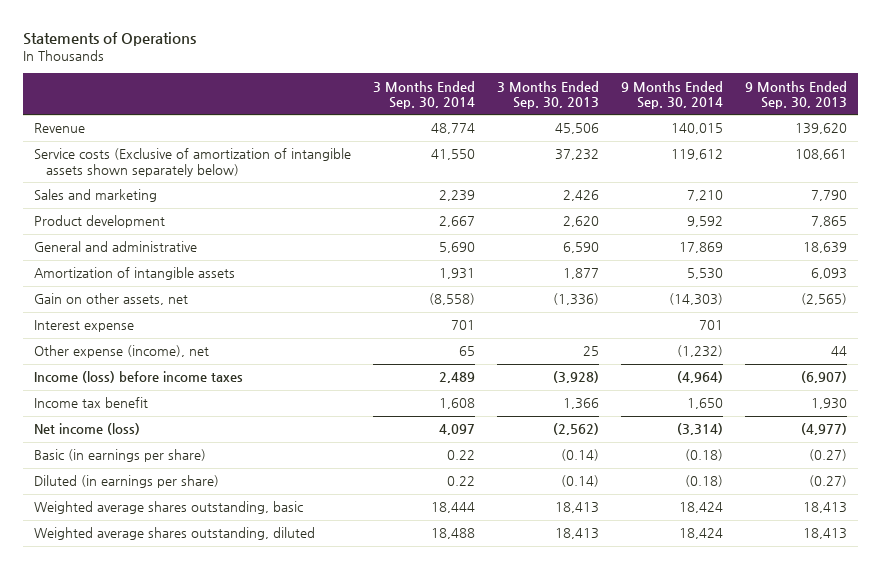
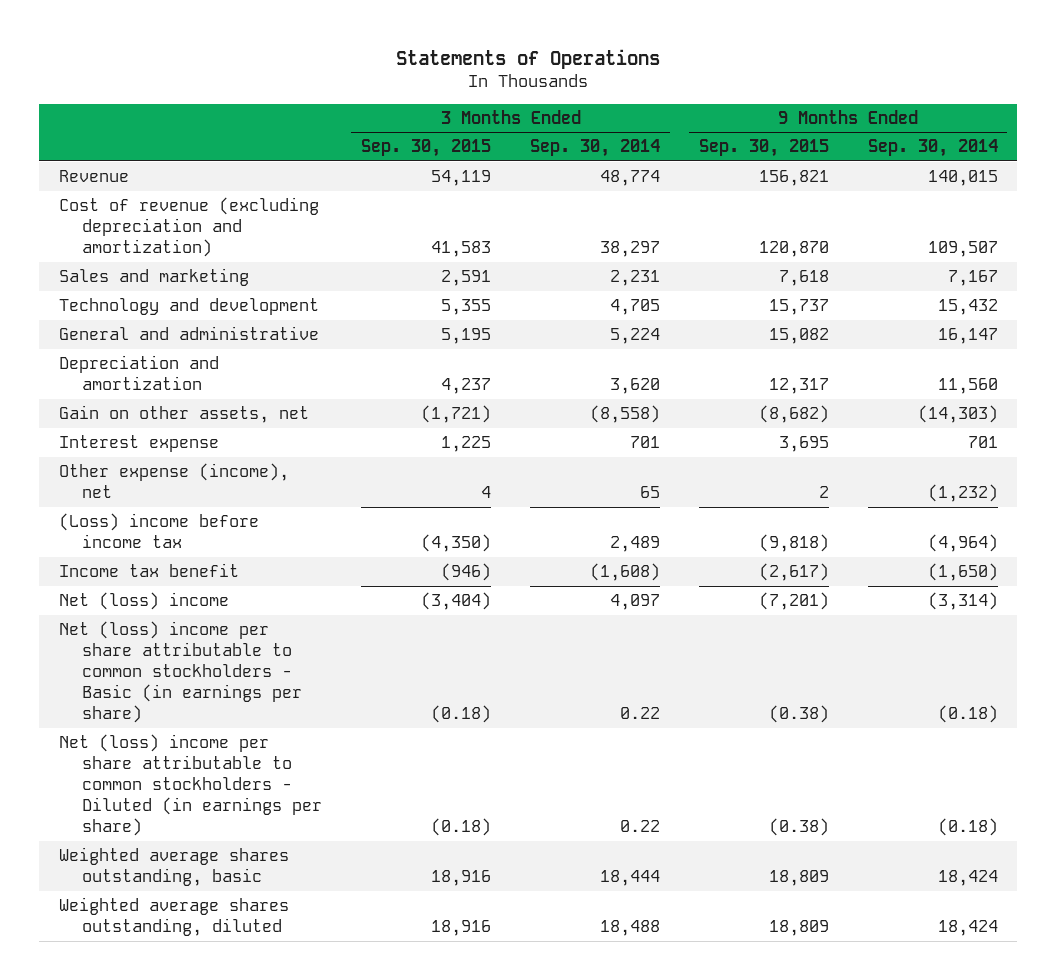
[496,80,599,109] 3 Months Ended Sep. 30, 2013 -> none
[744,80,847,109] 9 Months Ended Sep. 30, 2013 -> none
none -> [361,139,492,158] Sep. 30, 2015
none -> [698,139,829,158] Sep. 30, 2015
[33,148,351,177] Service costs (Exclusive of amortization of intangible assets shown separately below) -> none
[33,267,235,281] Amortization of intangible assets -> none
none -> [58,197,319,258] Cost of revenue (excluding depreciation and amortization)
[438,190,475,202] 2,239 -> [609,270,660,287] 2,231
[686,190,723,202] 7,210 -> [947,270,998,287] 7,167
[33,215,165,229] Product development -> [58,298,319,316] Technology and development
[438,216,475,228] 2,667 -> [609,299,660,316] 4,705
[686,216,723,228] 9,592 -> [937,299,998,316] 15,432
[438,242,475,254] 5,690 -> [609,328,660,345] 5,224
[678,242,723,254] 17,869 -> [937,328,998,345] 16,147
none -> [58,355,219,391] Depreciation and amortization
[33,371,243,384] Income (loss) before income taxes -> [58,513,259,549] (Loss) income before income tax
[438,398,475,410] 1,608 -> [589,563,660,582] (1,608)
[686,398,723,410] 1,650 -> [927,563,998,582] (1,650)
[33,423,140,436] Net income (loss) -> [58,592,229,611] Net (loss) income
[33,449,206,463] Basic (in earnings per share) -> [58,621,303,724] Net (loss) income per share attributable to common stockholders - Basic (in earnings per share)
[33,475,219,489] Diluted (in earnings per share) -> [58,734,323,837] Net (loss) income per share attributable to common stockholders - Diluted (in earnings per share)

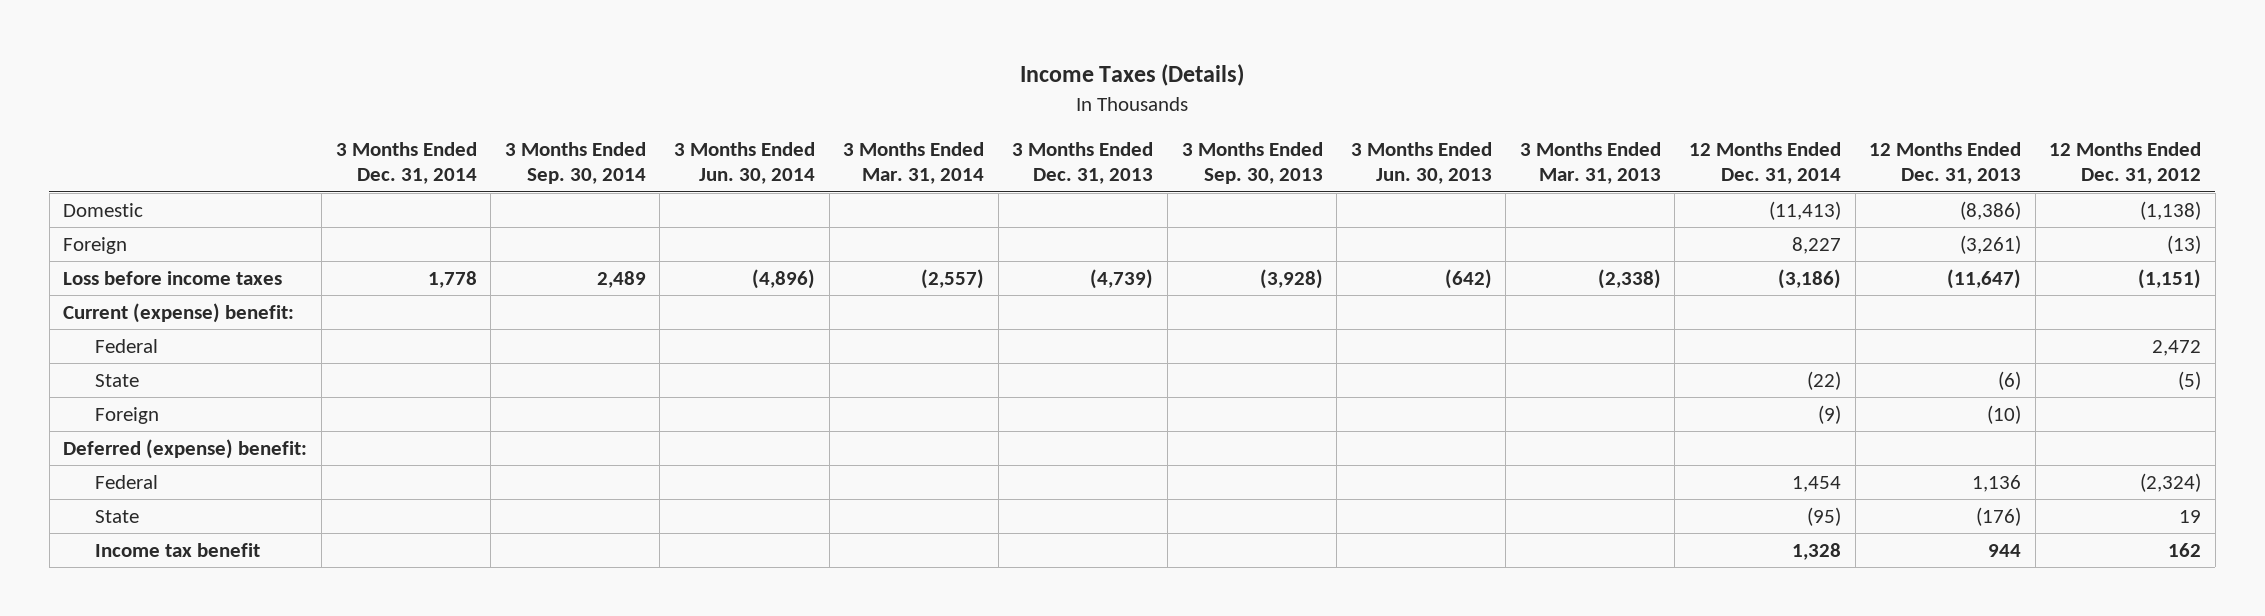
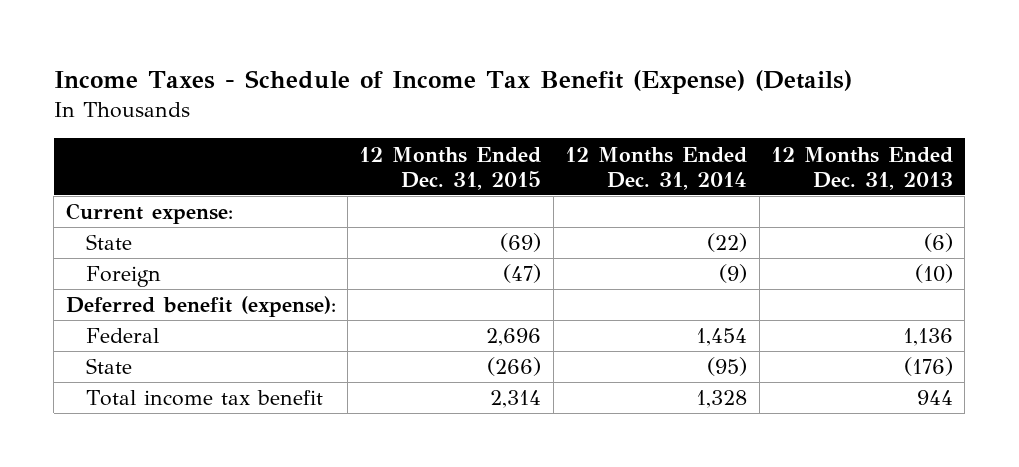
[1020,64,1245,87] Income Taxes (Details) -> [53,69,852,94] Income Taxes - Schedule of Income Tax Benefit (Expense) (Details)
[335,141,477,185] 3 Months Ended Dec. 31, 2014 -> none
[504,141,646,185] 3 Months Ended Sep. 30, 2014 -> none
[673,141,815,185] 3 Months Ended Jun. 30, 2014 -> none
[843,141,985,185] 3 Months Ended Mar. 31, 2014 -> none
[1012,141,1154,185] 3 Months Ended Dec. 31, 2013 -> none
[1181,141,1323,185] 3 Months Ended Sep. 30, 2013 -> none
[1350,141,1492,185] 3 Months Ended Jun. 30, 2013 -> none
[1519,141,1661,185] 3 Months Ended Mar. 31, 2013 -> none
[2049,141,2202,185] 12 Months Ended Dec. 31, 2012 -> none
none -> [359,146,542,190] 12 Months Ended Dec. 31, 2015
[63,202,144,217] Domestic -> none
[63,236,128,254] Foreign -> none
[63,270,283,285] Loss before income taxes -> none
[95,338,159,353] Federal -> none
[63,302,295,323] Current (expense) benefit: -> [65,203,233,225] Current expense:
[63,438,308,459] Deferred (expense) benefit: -> [65,296,336,318] Deferred benefit (expense):
[95,542,261,557] Income tax benefit -> [85,390,323,407] Total income tax benefit

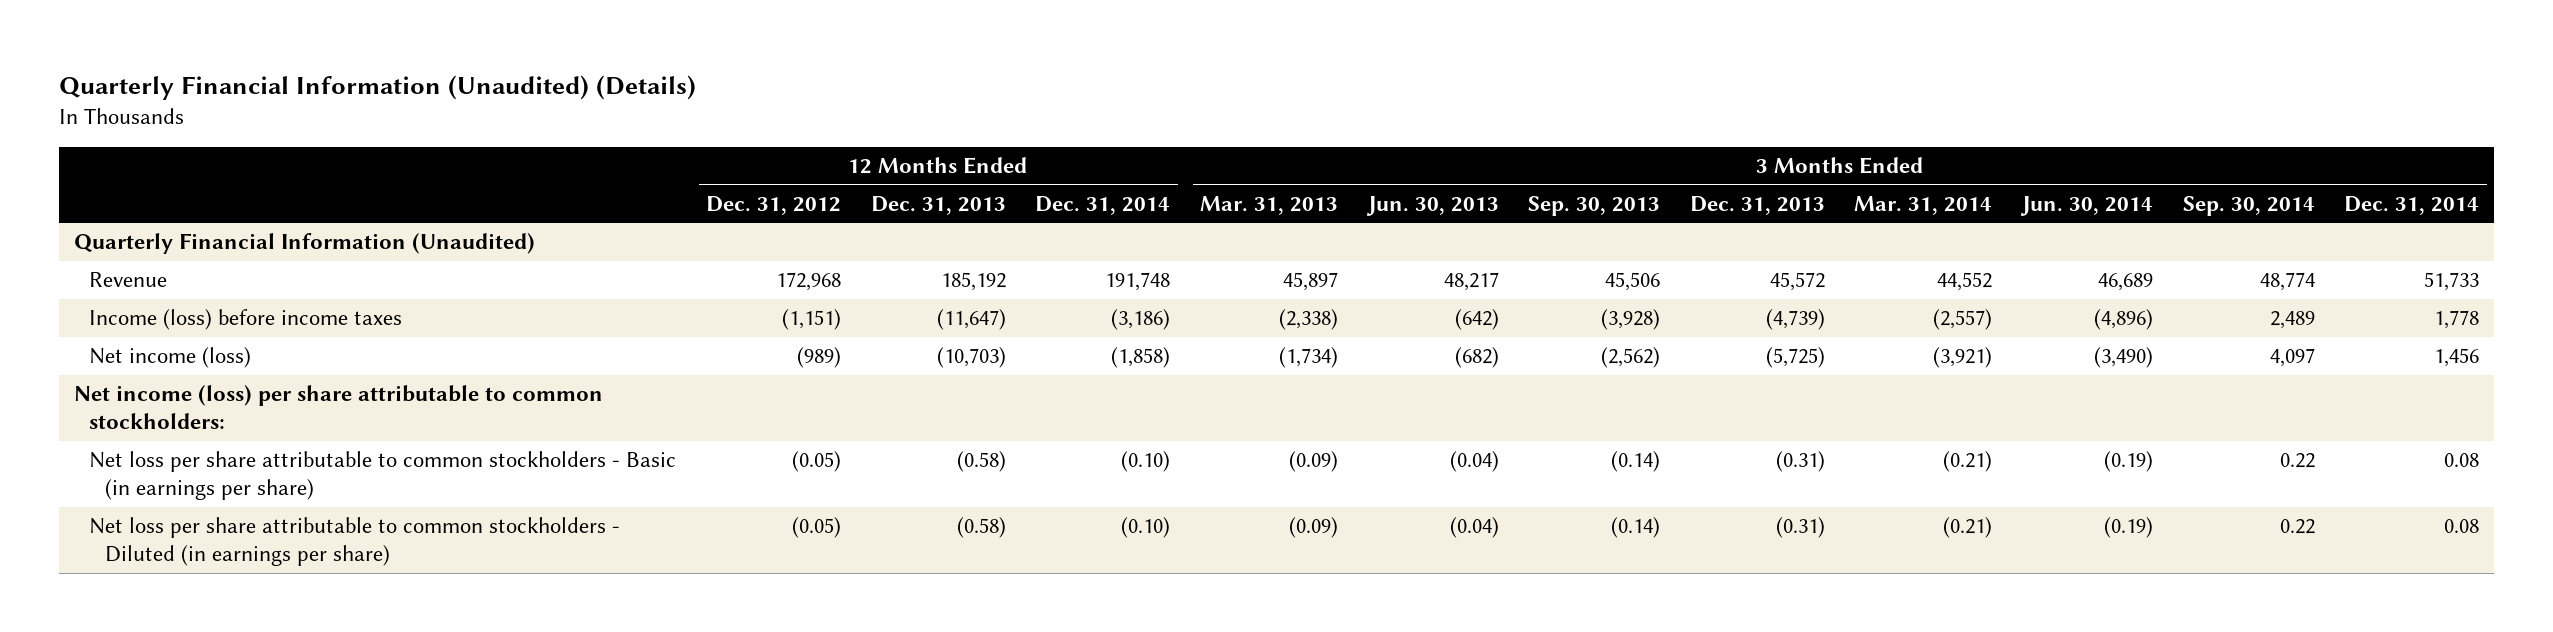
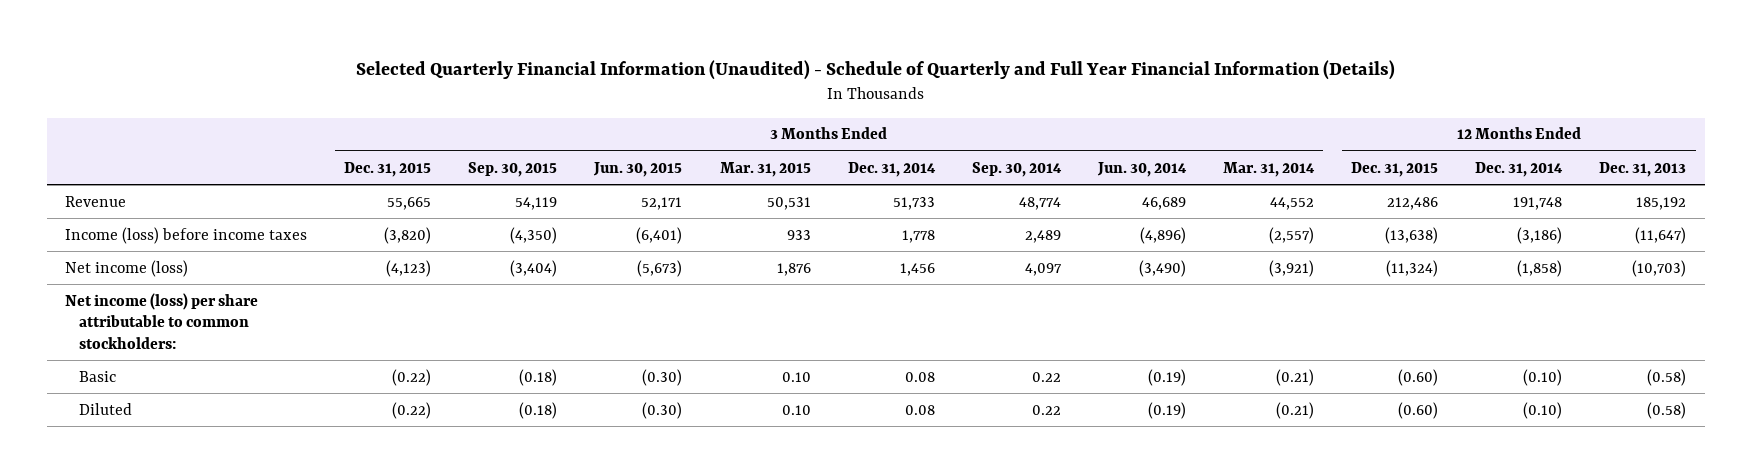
[58,74,696,100] Quarterly Financial Information (Unaudited) (Details) -> [355,59,1395,80] Selected Quarterly Financial Information (Unaudited) - Schedule of Quarterly and Full Year Financial Information (Details)
[706,195,842,215] Dec. 31, 2012 -> none
[1199,195,1338,215] Mar. 31, 2013 -> none
[1365,195,1499,216] Jun. 30, 2013 -> none
[1528,195,1661,216] Sep. 30, 2013 -> none
[1689,195,1825,215] Dec. 31, 2013 -> none
none -> [344,161,432,177] Dec. 31, 2015
none -> [468,161,558,177] Sep. 30, 2015
none -> [593,161,683,177] Jun. 30, 2015
none -> [719,161,811,177] Mar. 31, 2015
none -> [1351,161,1439,177] Dec. 31, 2015
[73,233,535,255] Quarterly Financial Information (Unaudited) -> none
[89,451,677,501] Net loss per share attributable to common stockholders - Basic (in earnings per share) -> [79,370,117,382] Basic
[89,517,621,567] Net loss per share attributable to common stockholders - Diluted (in earnings per share) -> [79,402,133,415] Diluted

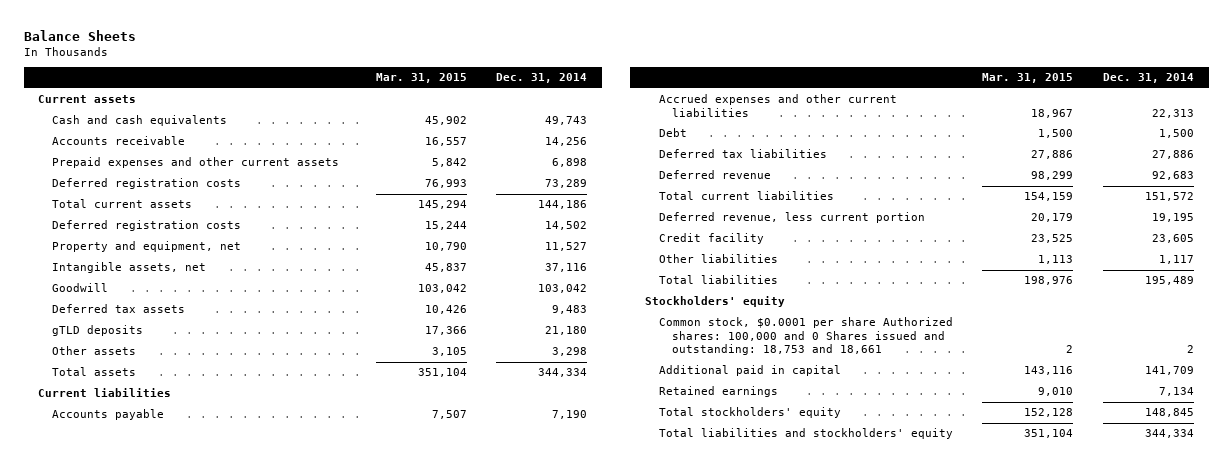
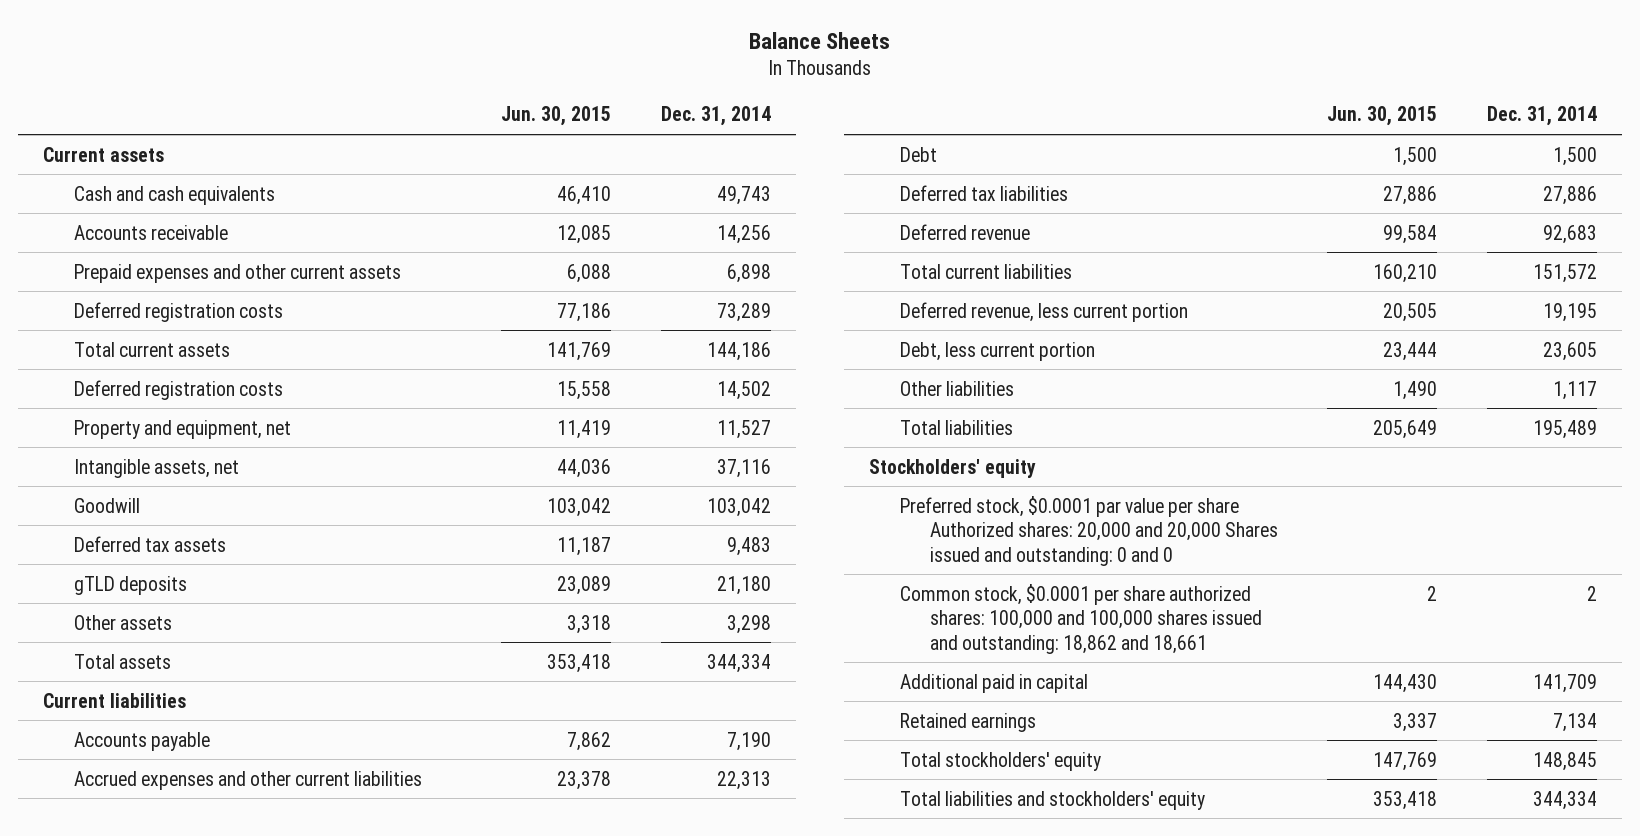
[375,73,467,84] Mar. 31, 2015 -> none
none -> [501,106,612,127] Jun. 30, 2015
[658,233,764,245] Credit facility -> [899,341,1095,361] Debt, less current portion
none -> [899,495,1278,566] Preferred stock, $0.0001 par value per share Authorized shares: 20,000 and 20,000 Shares issued and outstanding: 0 and 0
[658,317,953,356] Common stock, $0.0001 per share Authorized shares: 100,000 and 0 Shares issued and outstanding: 18,753 and 18,661 -> [899,583,1262,654] Common stock, $0.0001 per share authorized shares: 100,000 and 100,000 shares issued and outstanding: 18,862 and 18,661

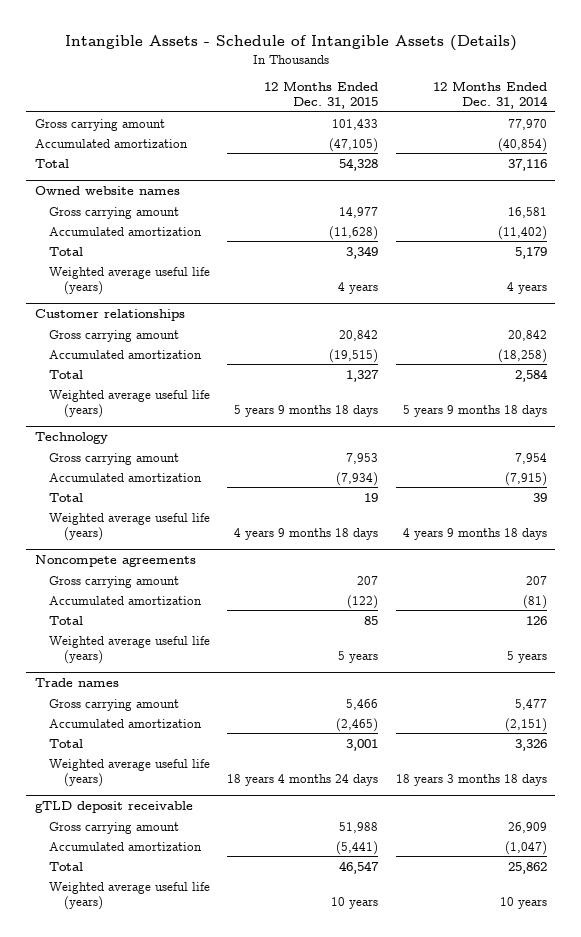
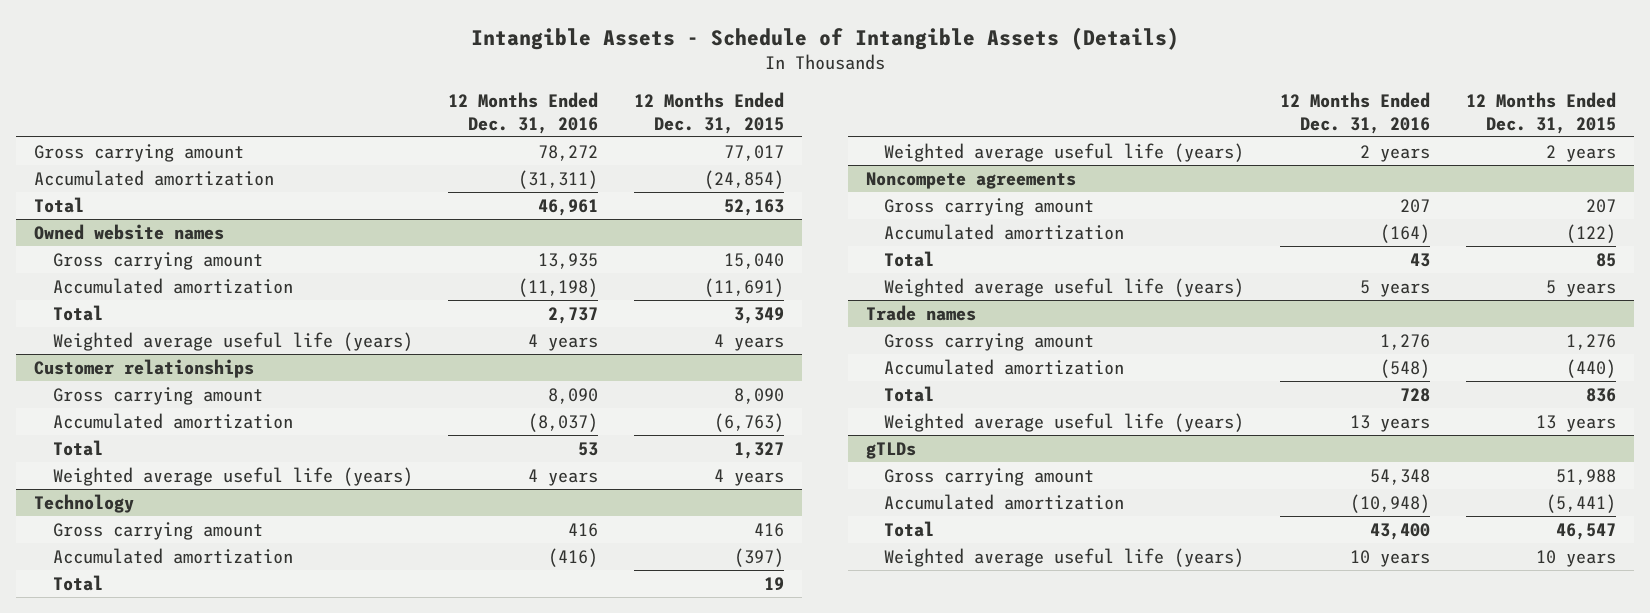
[432,81,548,110] 12 Months Ended Dec. 31, 2014 -> none
none -> [448,92,599,134] 12 Months Ended Dec. 31, 2016
[332,118,379,130] 101,433 -> [724,144,785,161] 77,017
[329,137,379,152] (47,105) -> [704,169,785,189] (24,854)
[339,157,379,171] 54,328 -> [724,198,785,216] 52,163
[339,206,379,218] 14,977 -> [724,252,785,269] 15,040
[329,225,379,240] (11,628) -> [704,277,785,297] (11,691)
[339,329,379,341] 20,842 -> [734,387,785,404] 8,090
[329,348,379,363] (19,515) -> [714,412,785,432] (6,763)
[234,404,379,417] 5 years 9 months 18 days -> [714,468,785,486] 4 years
[346,452,379,464] 7,953 -> [754,522,785,537] 416
[336,471,379,486] (7,934) -> [734,547,785,567] (397)
[234,527,379,540] 4 years 9 months 18 days -> [1545,144,1616,162] 2 years
[346,698,379,710] 5,466 -> [1565,333,1616,350] 1,276
[336,717,379,732] (2,465) -> [1565,358,1616,378] (440)
[346,738,379,751] 3,001 -> [1585,387,1616,402] 836
[227,773,379,786] 18 years 4 months 24 days -> [1535,414,1616,432] 13 years
[34,801,193,814] gTLD deposit receivable -> [865,441,916,459] gTLDs

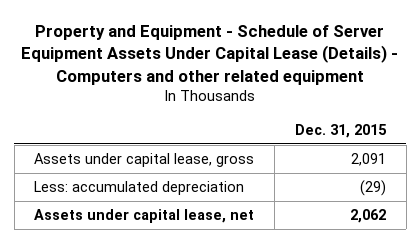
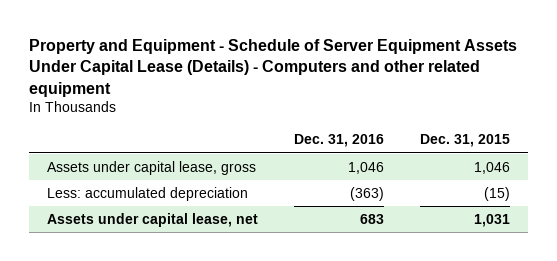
none -> [294,134,385,148] Dec. 31, 2016
[350,153,386,167] 2,091 -> [474,161,511,174] 1,046
[359,180,386,197] (29) -> [484,186,511,201] (15)
[349,209,386,224] 2,062 -> [474,213,511,227] 1,031

